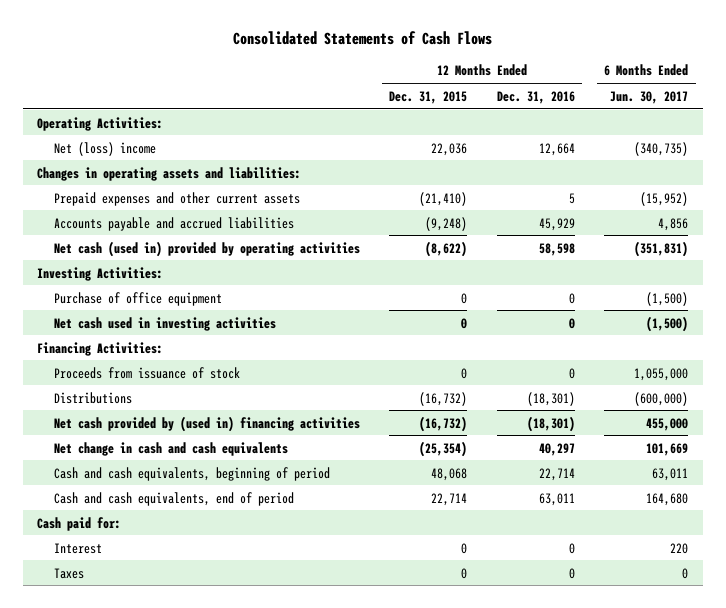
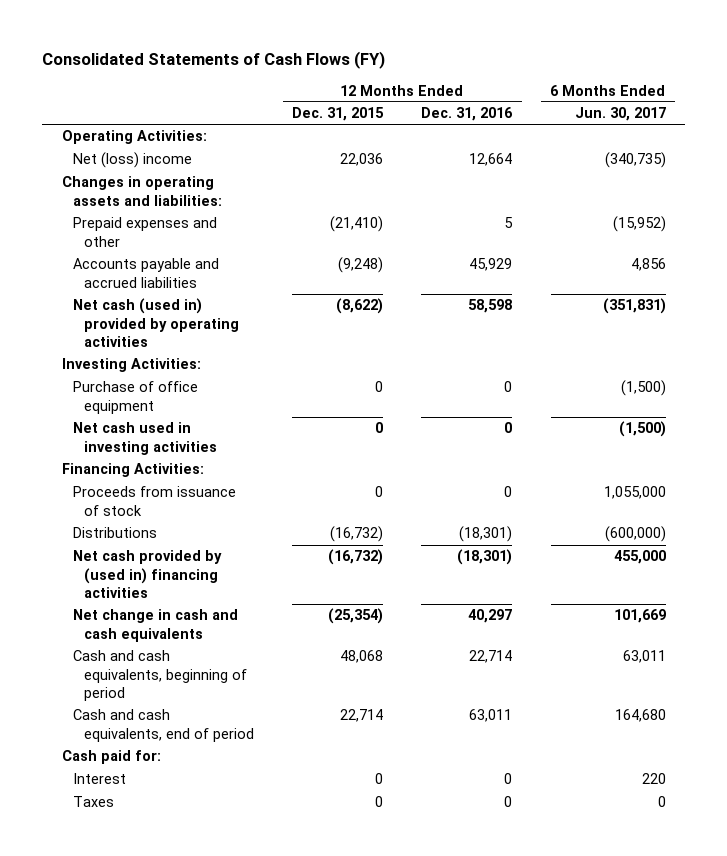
[232,30,492,45] Consolidated Statements of Cash Flows -> [42,50,386,69] Consolidated Statements of Cash Flows (FY)
[53,191,300,206] Prepaid expenses and other current assets -> [72,217,217,247] Prepaid expenses and other

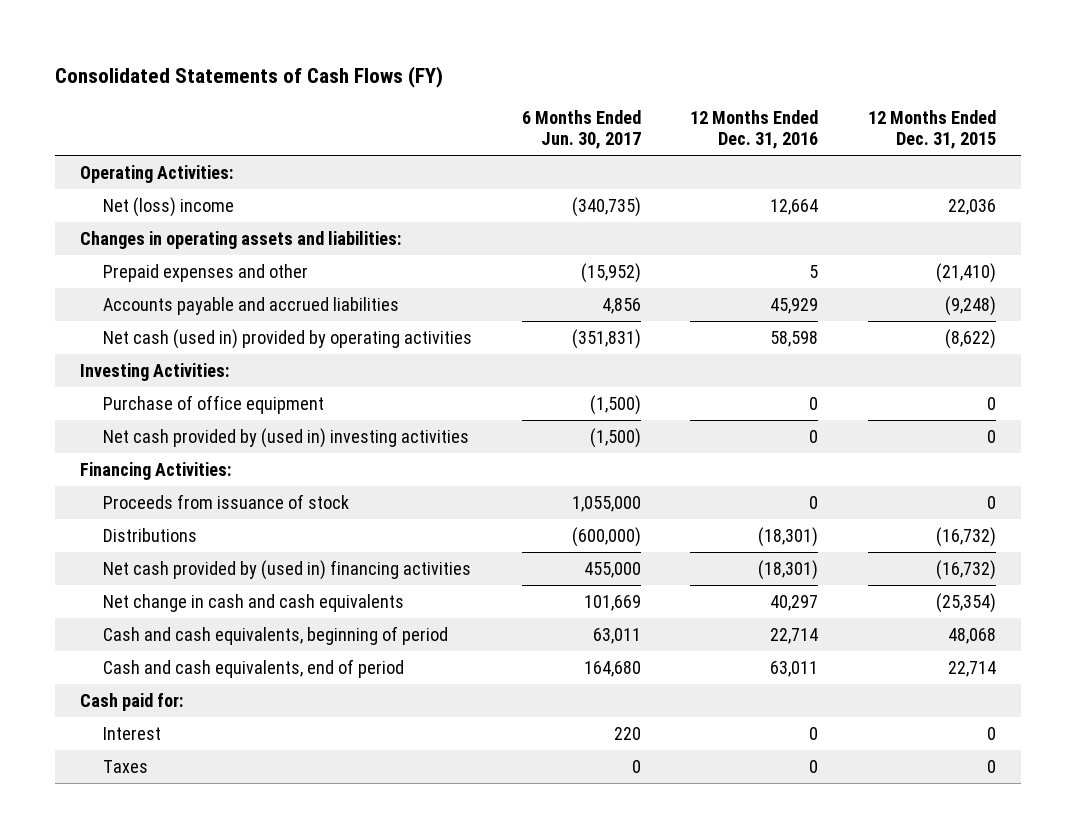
[72,422,218,455] Net cash used in investing activities -> [102,427,469,448] Net cash provided by (used in) investing activities

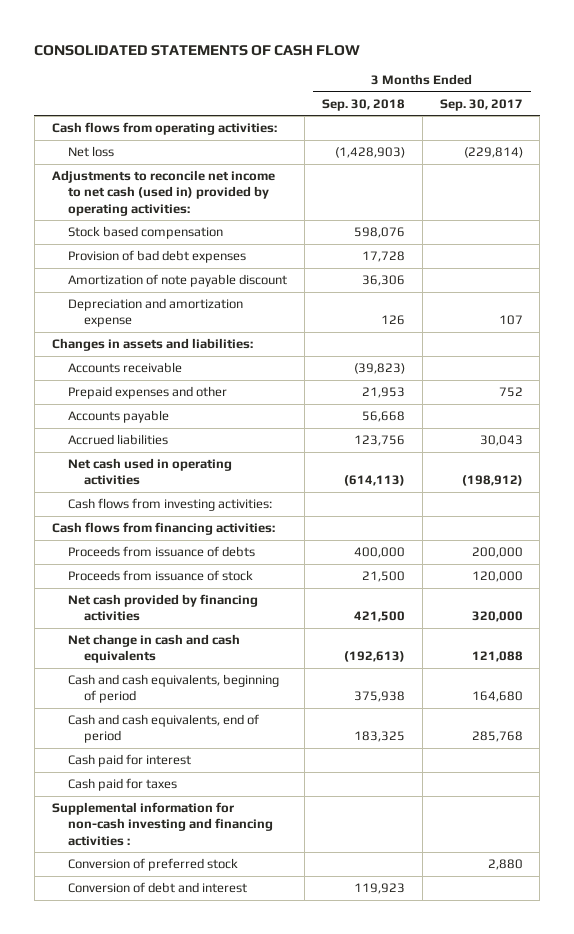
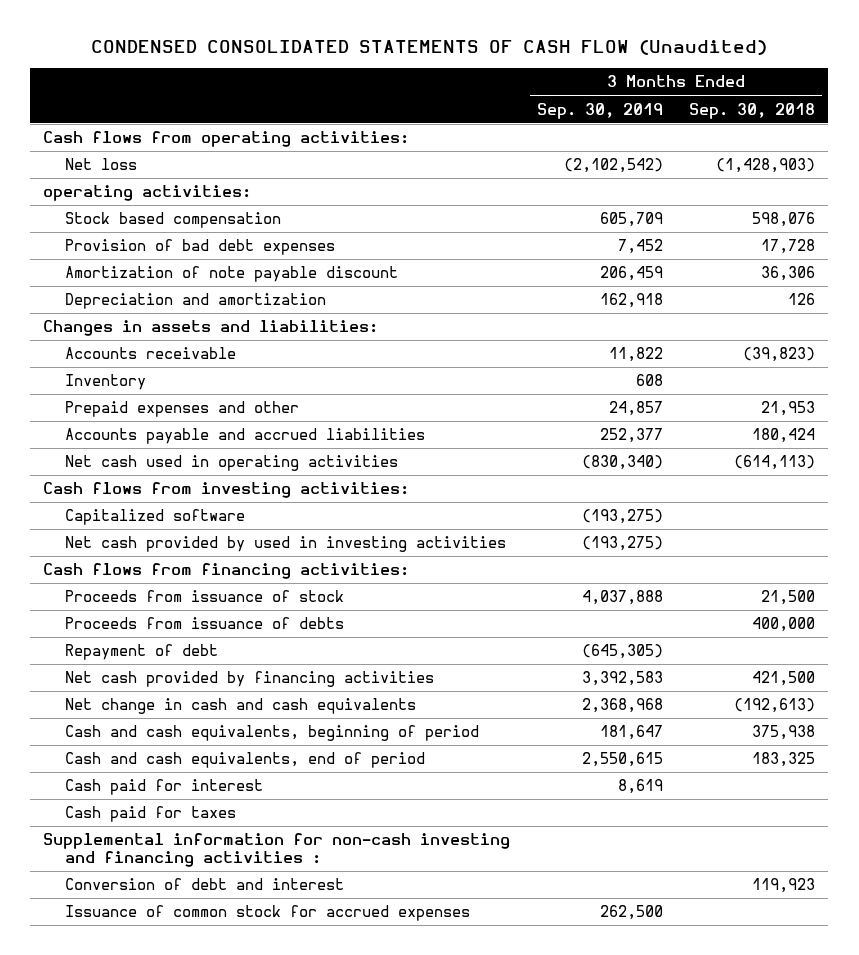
[34,44,361,56] CONSOLIDATED STATEMENTS OF CASH FLOW -> [91,40,768,56] CONDENSED CONSOLIDATED STATEMENTS OF CASH FLOW (Unaudited)
[439,98,523,111] Sep. 30, 2017 -> none
none -> [536,102,663,119] Sep. 30, 2019
[51,170,275,216] Adjustments to reconcile net income to net cash (used in) provided by operating activities: -> none
none -> [43,185,252,202] operating activities:
[68,298,244,328] Depreciation and amortization expense -> [65,293,327,310] Depreciation and amortization
none -> [65,374,147,391] Inventory
[68,410,170,424] Accounts payable -> none
[68,434,169,446] Accrued liabilities -> none
none -> [65,428,426,445] Accounts payable and accrued liabilities
none -> [65,509,246,526] Capitalized software
none -> [65,536,507,553] Net cash provided by used in investing activities
[68,546,256,558] Proceeds from issuance of debts -> [65,617,345,630] Proceeds from issuance of debts
none -> [65,644,219,661] Repayment of debt
[68,858,239,872] Conversion of preferred stock -> none
none -> [65,905,471,922] Issuance of common stock for accrued expenses

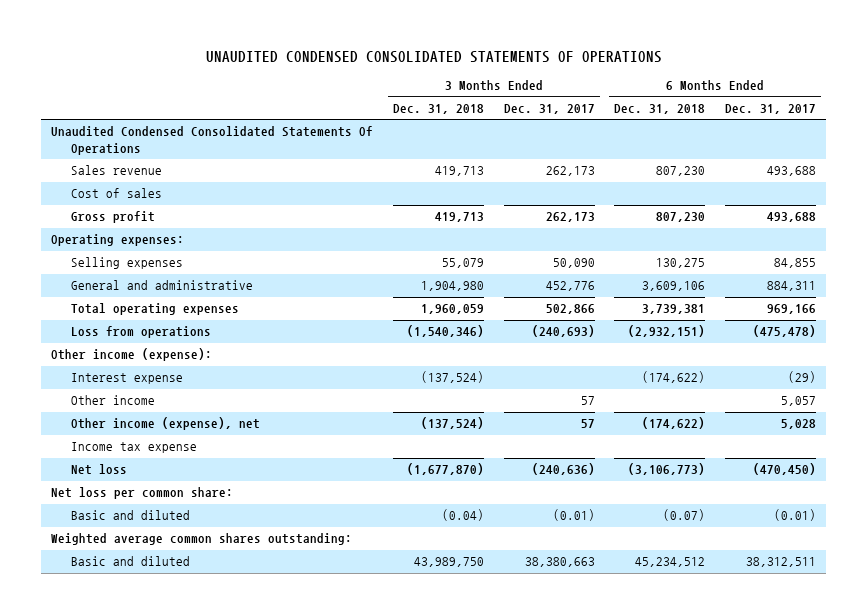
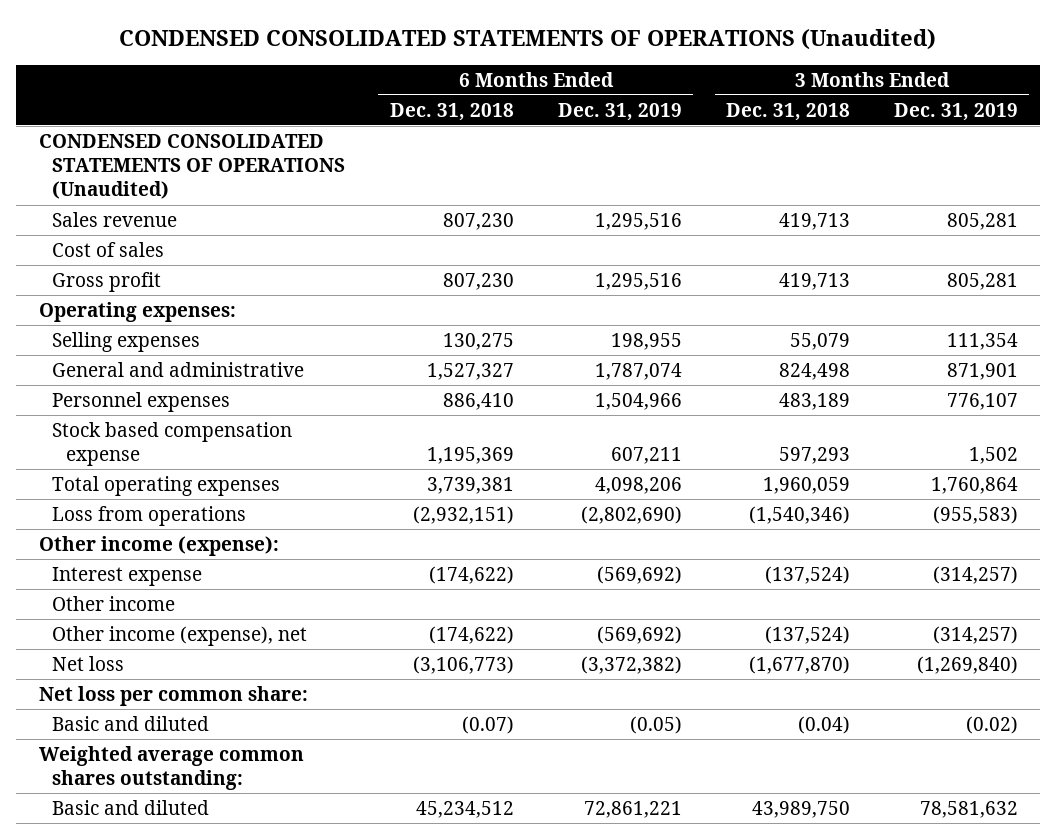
[205,51,662,64] UNAUDITED CONDENSED CONSOLIDATED STATEMENTS OF OPERATIONS -> [119,28,937,50] CONDENSED CONSOLIDATED STATEMENTS OF OPERATIONS (Unaudited)
[503,103,595,114] Dec. 31, 2017 -> none
[725,103,817,114] Dec. 31, 2017 -> none
none -> [557,102,682,121] Dec. 31, 2019
none -> [893,102,1018,121] Dec. 31, 2019
[51,126,374,155] Unaudited Condensed Consolidated Statements Of Operations -> [38,133,346,200] CONDENSED CONSOLIDATED STATEMENTS OF OPERATIONS (Unaudited)
[420,281,484,292] 1,904,980 -> [778,362,850,380] 824,498
[642,281,706,292] 3,609,106 -> [426,362,514,380] 1,527,327
none -> [52,391,231,412] Personnel expenses
none -> [52,421,293,467] Stock based compensation expense
[71,442,198,454] Income tax expense -> none

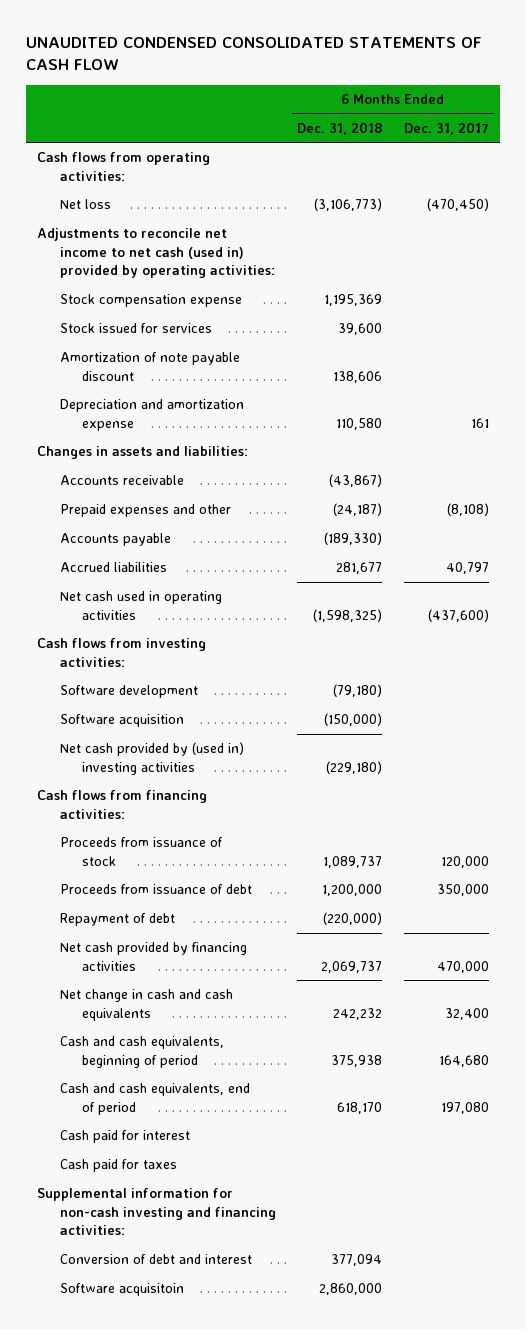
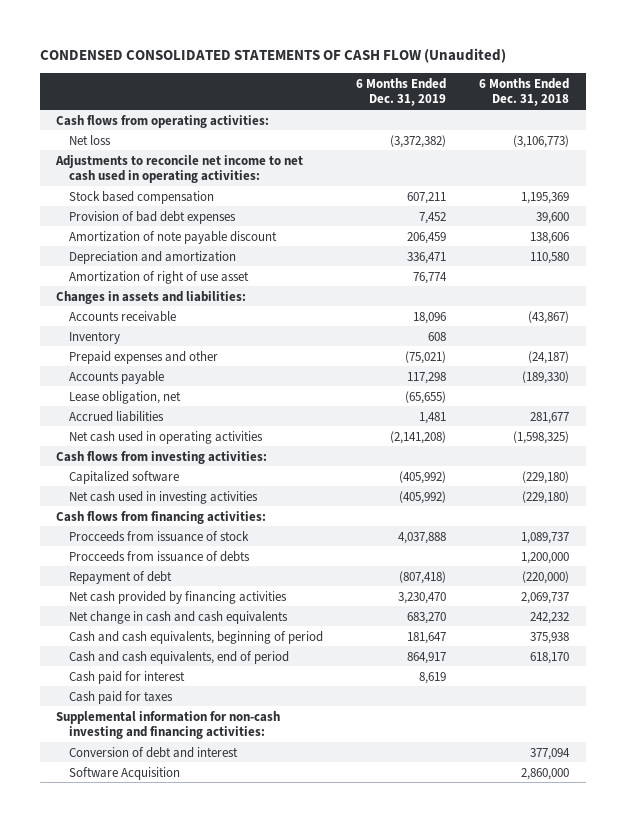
[26,37,483,71] UNAUDITED CONDENSED CONSOLIDATED STATEMENTS OF CASH FLOW -> [39,47,506,63] CONDENSED CONSOLIDATED STATEMENTS OF CASH FLOW (Unaudited)
[403,121,489,135] Dec. 31, 2017 -> none
none -> [355,77,446,107] 6 Months Ended Dec. 31, 2019
[37,228,275,279] Adjustments to reconcile net income to net cash (used in) provided by operating activities: -> [55,154,304,184] Adjustments to reconcile net income to net cash used in operating activities:
[59,294,242,308] Stock compensation expense -> [68,190,214,204] Stock based compensation
[59,323,212,334] Stock issued for services -> [68,210,236,224] Provision of bad debt expenses
[59,399,244,431] Depreciation and amortization expense -> [68,250,236,264] Depreciation and amortization
none -> [68,270,249,284] Amortization of right of use asset
none -> [68,330,120,344] Inventory
none -> [68,390,181,404] Lease obligation, net
[59,685,198,699] Software development -> none
[59,714,184,728] Software acquisition -> none
none -> [68,470,179,484] Capitalized software
[59,742,244,775] Net cash provided by (used in) investing activities -> [68,490,258,504] Net cash used in investing activities
[59,837,223,866] Proceeds from issuance of stock -> [68,530,249,542] Procceeds from issuance of stock
[59,884,252,895] Proceeds from issuance of debt -> [68,550,250,562] Procceeds from issuance of debts
[59,1283,184,1297] Software acquisitoin -> [68,766,180,780] Software Acquisition

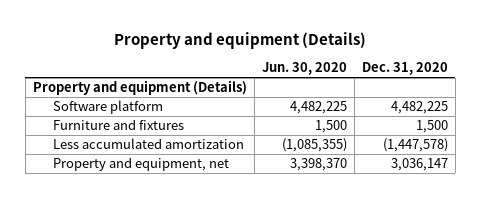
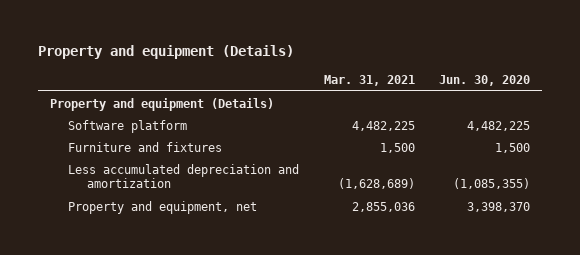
[361,62,448,76] Dec. 31, 2020 -> none
none -> [323,74,415,86] Mar. 31, 2021
[53,138,245,150] Less accumulated amortization -> [68,163,300,188] Less accumulated depreciation and amortization

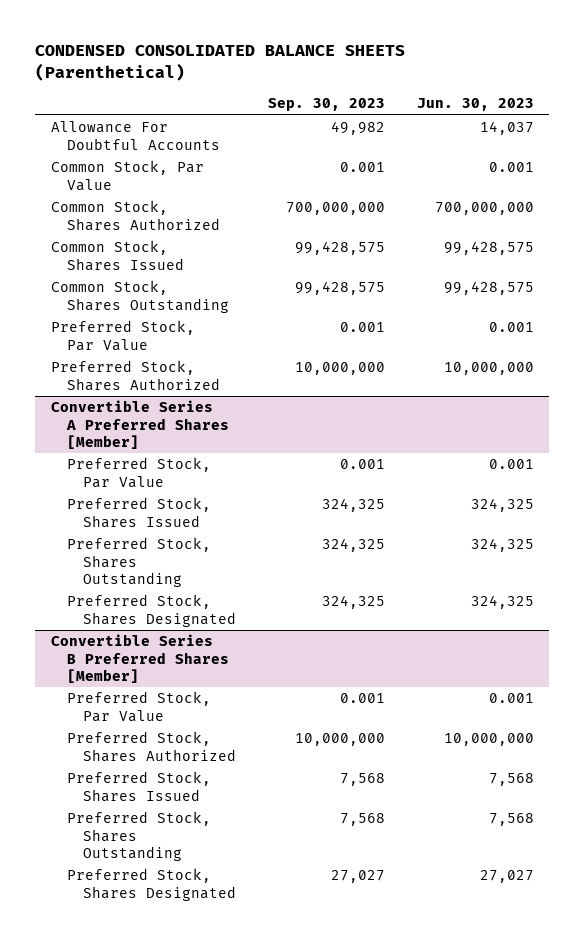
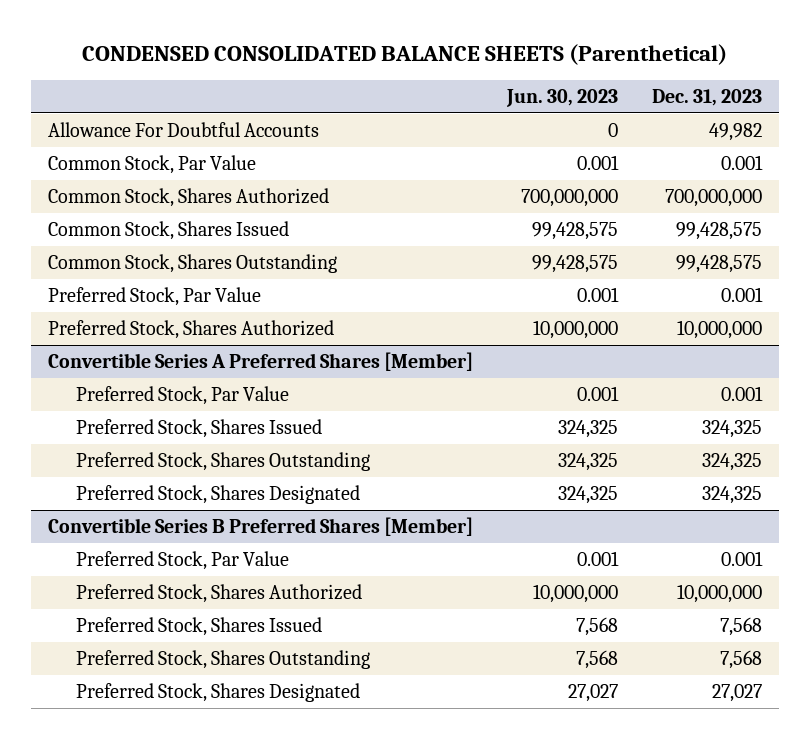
[267,97,385,111] Sep. 30, 2023 -> none
none -> [651,89,762,107] Dec. 31, 2023
[479,121,534,136] 14,037 -> [607,122,618,137] 0

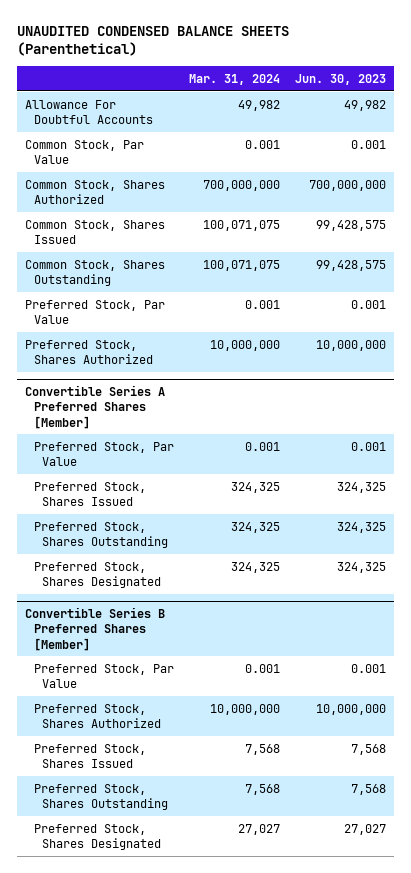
[81,43,727,65] CONDENSED CONSOLIDATED BALANCE SHEETS (Parenthetical) -> [17,25,290,57] UNAUDITED CONDENSED BALANCE SHEETS (Parenthetical)
[651,89,762,107] Dec. 31, 2023 -> none
none -> [188,73,280,85] Mar. 31, 2024
[607,122,618,137] 0 -> [344,99,387,111] 49,982

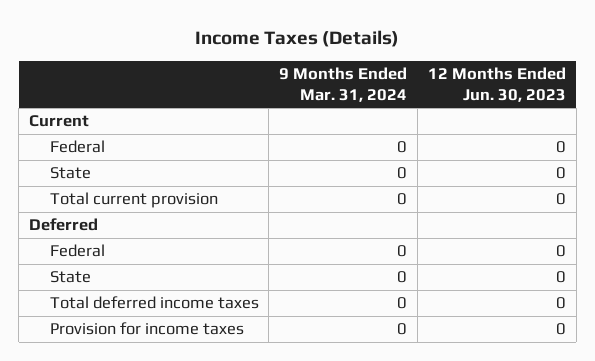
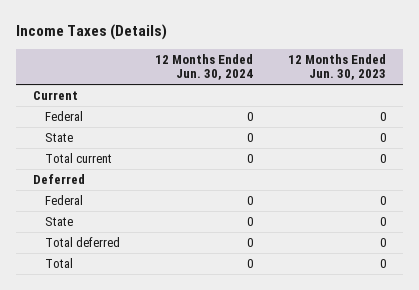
[279,66,408,102] 9 Months Ended Mar. 31, 2024 -> none
none -> [154,53,253,81] 12 Months Ended Jun. 30, 2024
[49,192,218,209] Total current provision -> [44,152,112,163] Total current
[49,322,244,336] Provision for income taxes -> none
[49,296,259,310] Total deferred income taxes -> [44,236,120,247] Total deferred
none -> [44,257,73,268] Total

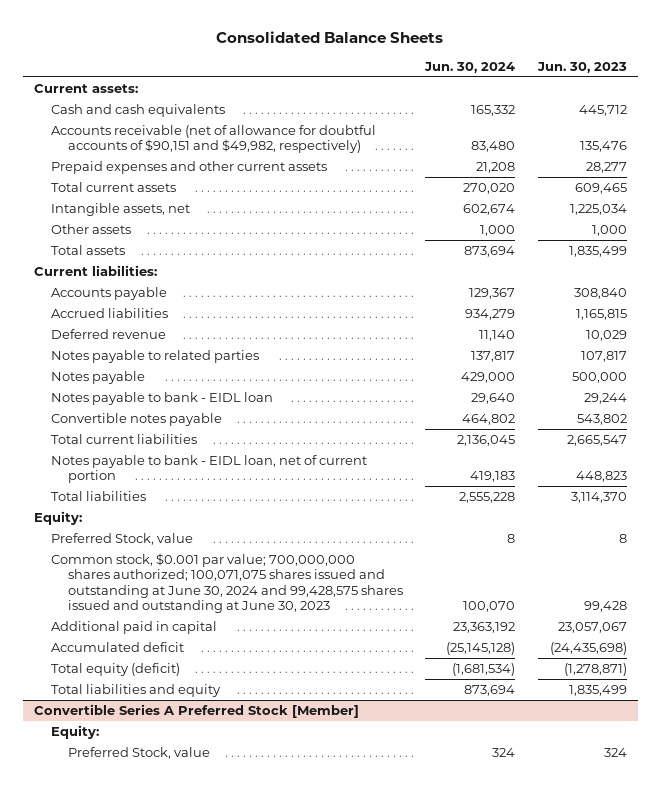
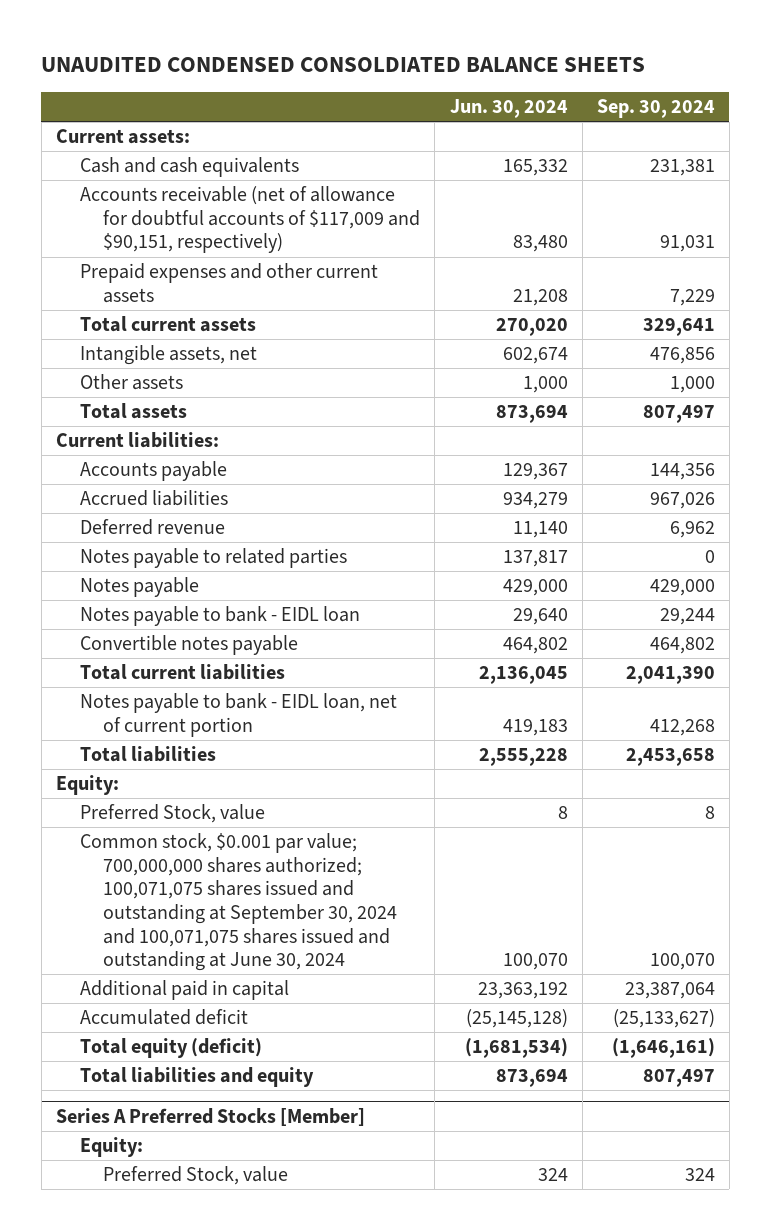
[216,30,444,43] Consolidated Balance Sheets -> [41,57,646,73] UNAUDITED CONDENSED CONSOLDIATED BALANCE SHEETS
[536,61,627,73] Jun. 30, 2023 -> none
none -> [596,99,715,119] Sep. 30, 2024
[50,125,376,154] Accounts receivable (net of allowance for doubtful accounts of $90,151 and $49,982, respectively) -> [79,186,421,254] Accounts receivable (net of allowance for doubtful accounts of $117,009 and $90,151, respectively)
[50,553,403,614] Common stock, $0.001 par value; 700,000,000 shares authorized; 100,071,075 shares issued and outstanding at June 30, 2024 and 99,428,575 shares issued and outstanding at June 30, 2023 -> [79,833,398,972] Common stock, $0.001 par value; 700,000,000 shares authorized; 100,071,075 shares issued and outstanding at September 30, 2024 and 100,071,075 shares issued and outstanding at June 30, 2024
[34,704,360,719] Convertible Series A Preferred Stock [Member] -> [55,1108,365,1127] Series A Preferred Stocks [Member]

